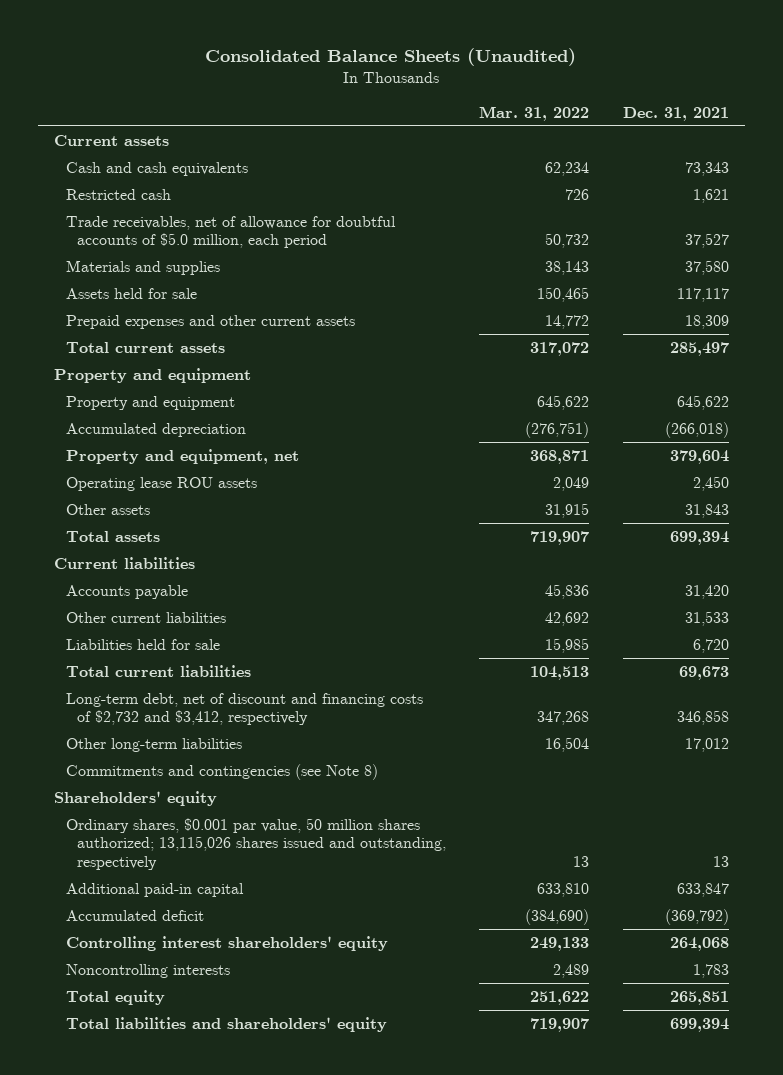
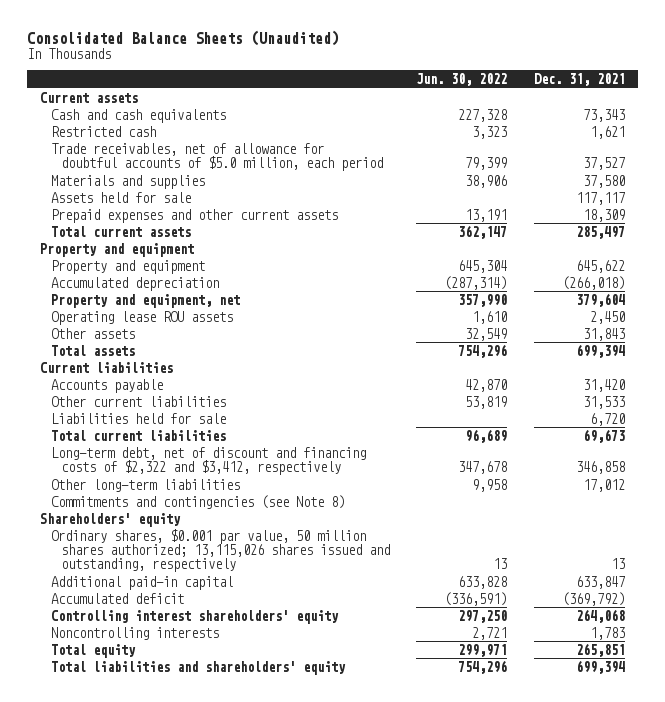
[479,106,590,122] Mar. 31, 2022 -> none
none -> [416,73,508,87] Jun. 30, 2022
[65,692,423,726] Long-term debt, net of discount and financing costs of $2,732 and $3,412, respectively -> [50,446,366,476] Long-term debt, net of discount and financing costs of $2,322 and $3,412, respectively

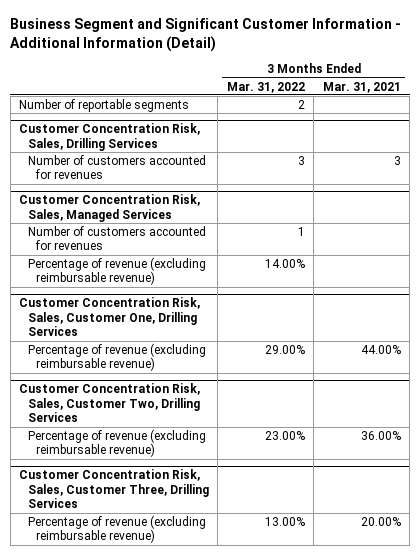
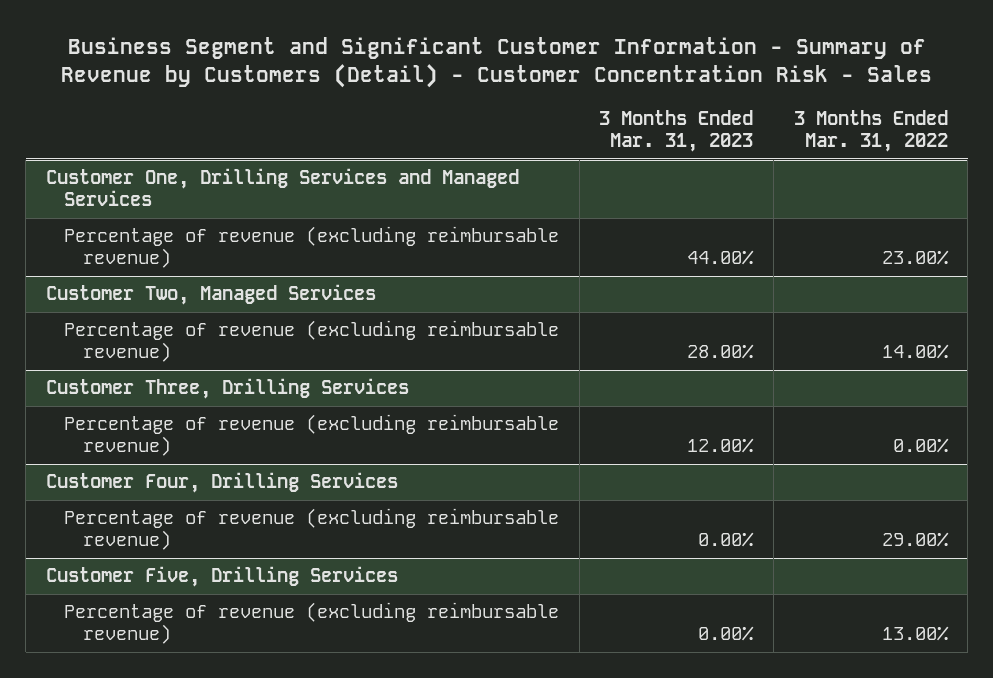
[10,18,402,53] Business Segment and Significant Customer Information - Additional Information (Detail) -> [60,37,932,89] Business Segment and Significant Customer Information - Summary of Revenue by Customers (Detail) - Customer Concentration Risk - Sales
[322,81,401,93] Mar. 31, 2021 -> none
none -> [599,110,754,152] 3 Months Ended Mar. 31, 2023
[19,99,190,113] Number of reportable segments -> none
[19,123,201,151] Customer Concentration Risk, Sales, Drilling Services -> none
[27,155,206,180] Number of customers accounted for revenues -> none
[19,194,201,222] Customer Concentration Risk, Sales, Managed Services -> none
[27,226,206,251] Number of customers accounted for revenues -> none
none -> [45,168,519,207] Customer One, Drilling Services and Managed Services
none -> [64,226,560,269] Percentage of revenue (excluding reimbursable revenue)
none -> [45,284,376,306] Customer Two, Managed Services
[19,297,201,337] Customer Concentration Risk, Sales, Customer One, Drilling Services -> none
none -> [45,378,409,400] Customer Three, Drilling Services
none -> [64,414,560,457] Percentage of revenue (excluding reimbursable revenue)
none -> [45,472,398,494] Customer Four, Drilling Services
[19,383,201,423] Customer Concentration Risk, Sales, Customer Two, Drilling Services -> none
[27,429,206,458] Percentage of revenue (excluding reimbursable revenue) -> none
[19,469,209,509] Customer Concentration Risk, Sales, Customer Three, Drilling Services -> none
none -> [45,566,398,588] Customer Five, Drilling Services

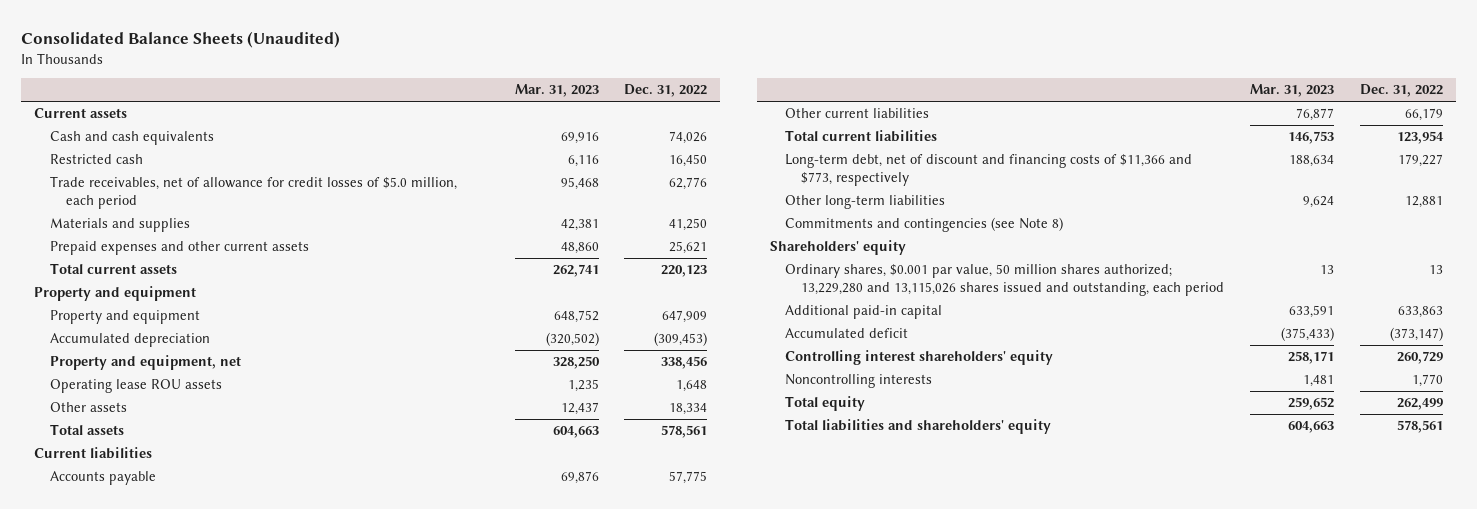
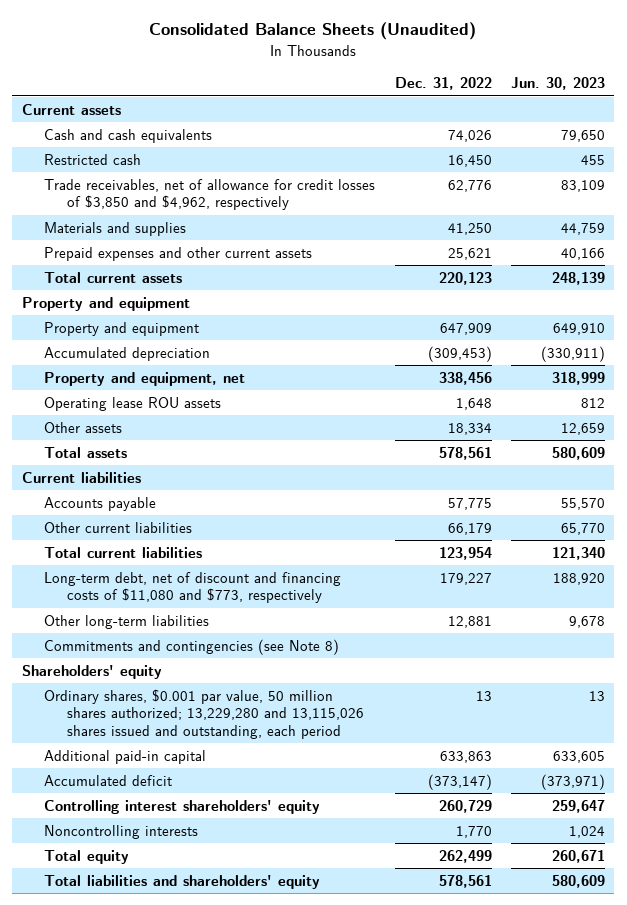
[514,84,599,98] Mar. 31, 2023 -> none
none -> [510,77,605,91] Jun. 30, 2023
[49,176,457,210] Trade receivables, net of allowance for credit losses of $5.0 million, each period -> [44,178,376,211] Trade receivables, net of allowance for credit losses of $3,850 and $4,962, respectively
[785,154,1193,187] Long-term debt, net of discount and financing costs of $11,366 and $773, respectively -> [44,571,342,604] Long-term debt, net of discount and financing costs of $11,080 and $773, respectively

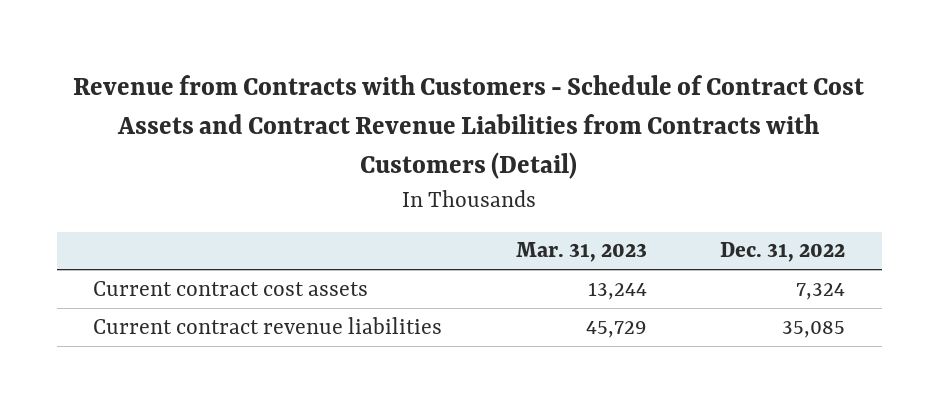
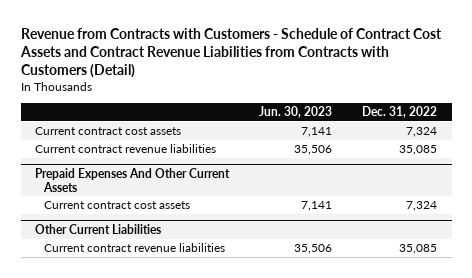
[515,242,647,263] Mar. 31, 2023 -> none
none -> [259,105,333,118] Jun. 30, 2023
none -> [35,167,231,192] Prepaid Expenses And Other Current Assets
none -> [44,201,191,210] Current contract cost assets
none -> [35,223,162,234] Other Current Liabilities
none -> [44,243,226,253] Current contract revenue liabilities

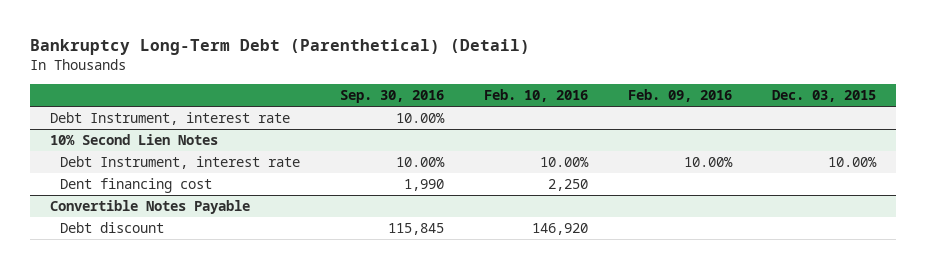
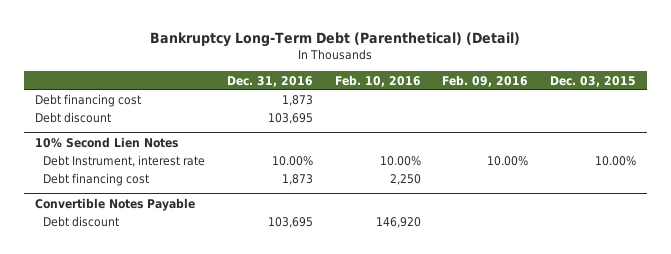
[339,90,444,104] Sep. 30, 2016 -> none
none -> [227,75,314,87] Dec. 31, 2016
[49,112,290,126] Debt Instrument, interest rate -> none
none -> [34,93,141,107] Debt financing cost
none -> [34,111,111,123] Debt discount
[59,178,212,194] Dent financing cost -> [43,172,150,186] Debt financing cost

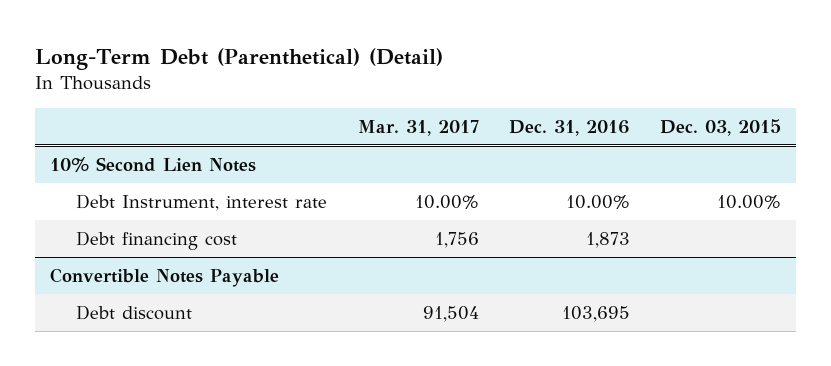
[150,31,521,47] Bankruptcy Long-Term Debt (Parenthetical) (Detail) -> [35,48,444,71] Long-Term Debt (Parenthetical) (Detail)
[334,74,421,87] Feb. 10, 2016 -> none
[442,74,529,87] Feb. 09, 2016 -> none
none -> [357,119,479,136] Mar. 31, 2017
[34,93,141,107] Debt financing cost -> none
[34,111,111,123] Debt discount -> none

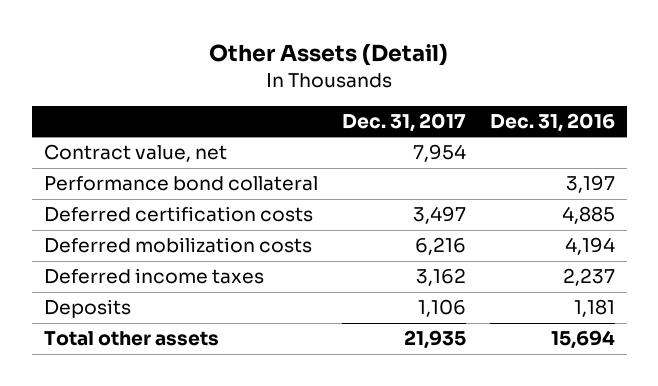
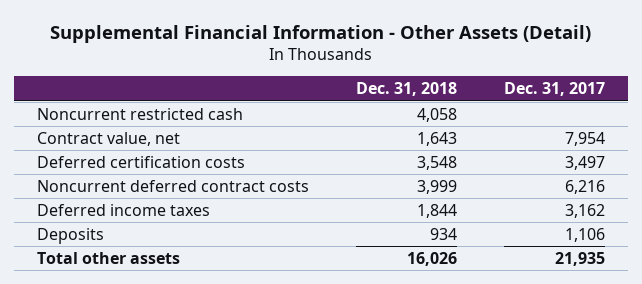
[209,43,449,67] Other Assets (Detail) -> [49,24,591,43] Supplemental Financial Information - Other Assets (Detail)
[489,112,615,132] Dec. 31, 2016 -> none
none -> [355,82,457,97] Dec. 31, 2018
none -> [37,107,244,120] Noncurrent restricted cash
[43,176,318,192] Performance bond collateral -> none
[43,237,312,254] Deferred mobilization costs -> [37,179,310,192] Noncurrent deferred contract costs

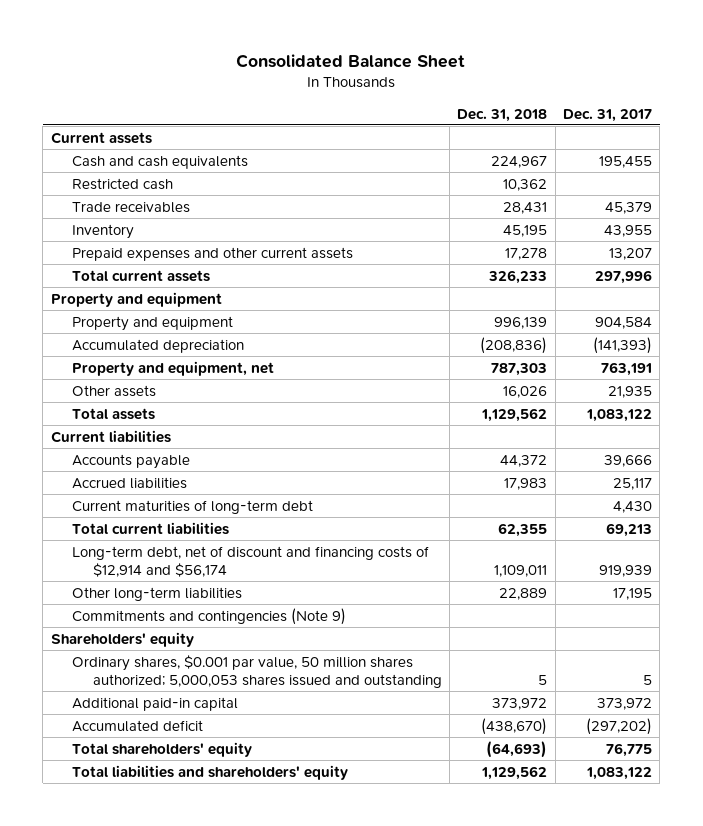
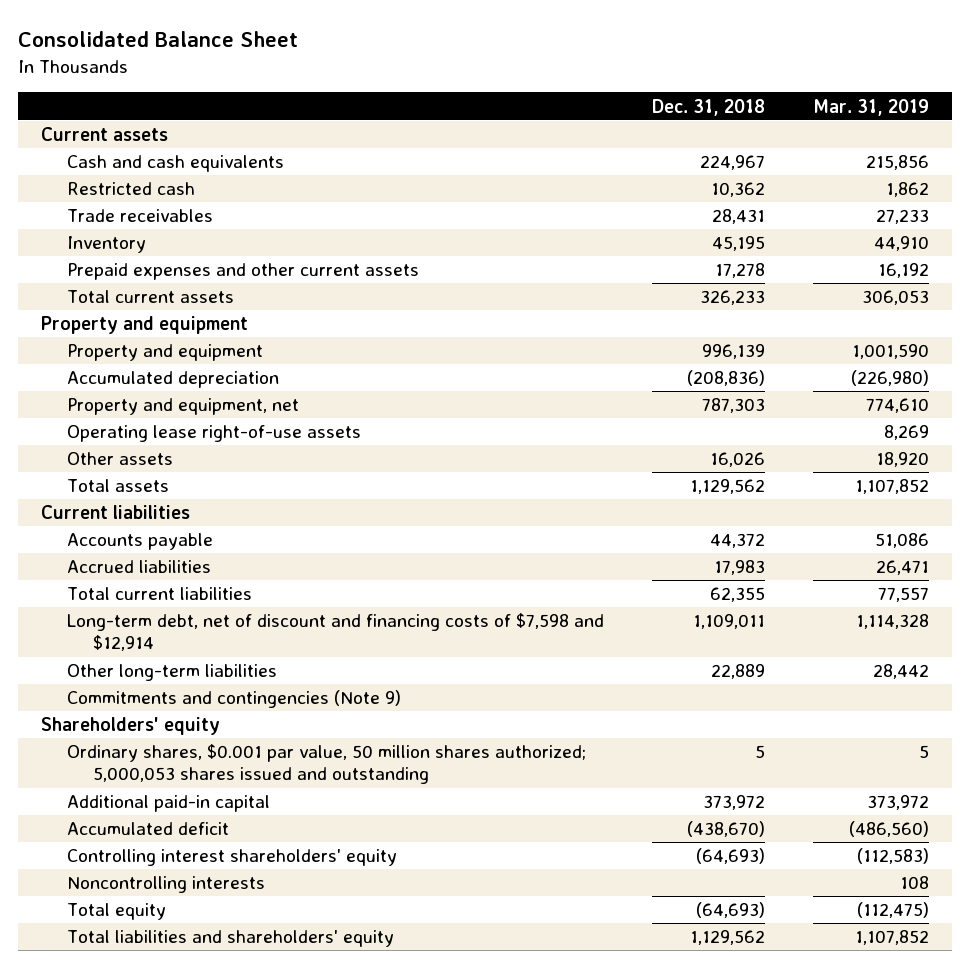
[562,108,652,122] Dec. 31, 2017 -> none
none -> [812,98,929,116] Mar. 31, 2019
none -> [67,425,362,443] Operating lease right-of-use assets
[71,499,313,514] Current maturities of long-term debt -> none
[71,545,429,577] Long-term debt, net of discount and financing costs of $12,914 and $56,174 -> [67,613,605,652] Long-term debt, net of discount and financing costs of $7,598 and $12,914
[71,741,252,757] Total shareholders' equity -> [67,849,398,867] Controlling interest shareholders' equity
none -> [67,876,266,894] Noncontrolling interests
none -> [67,903,167,921] Total equity

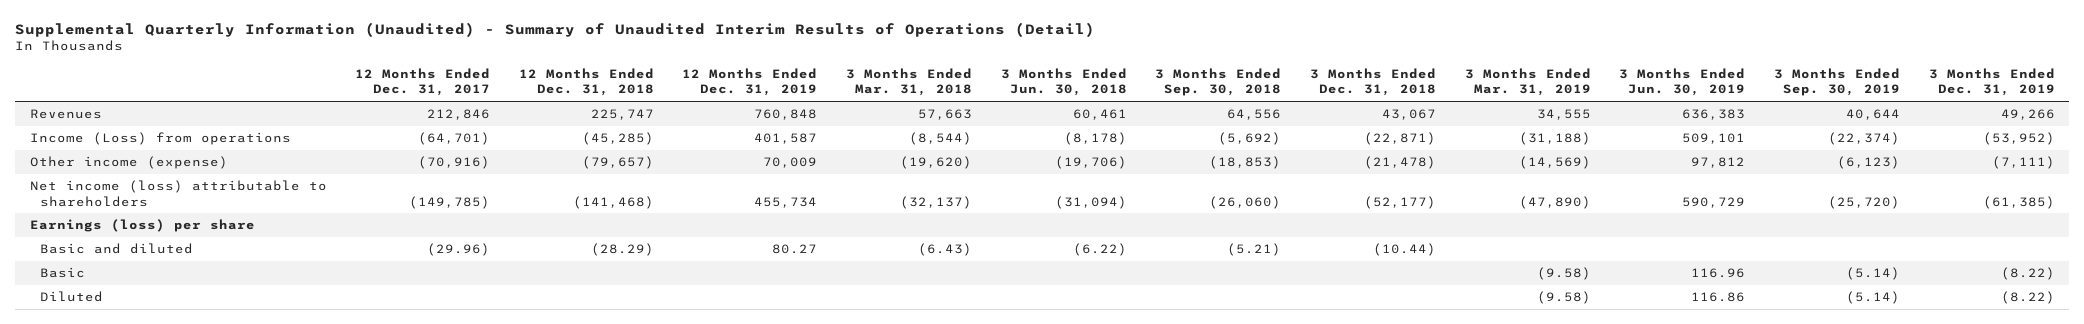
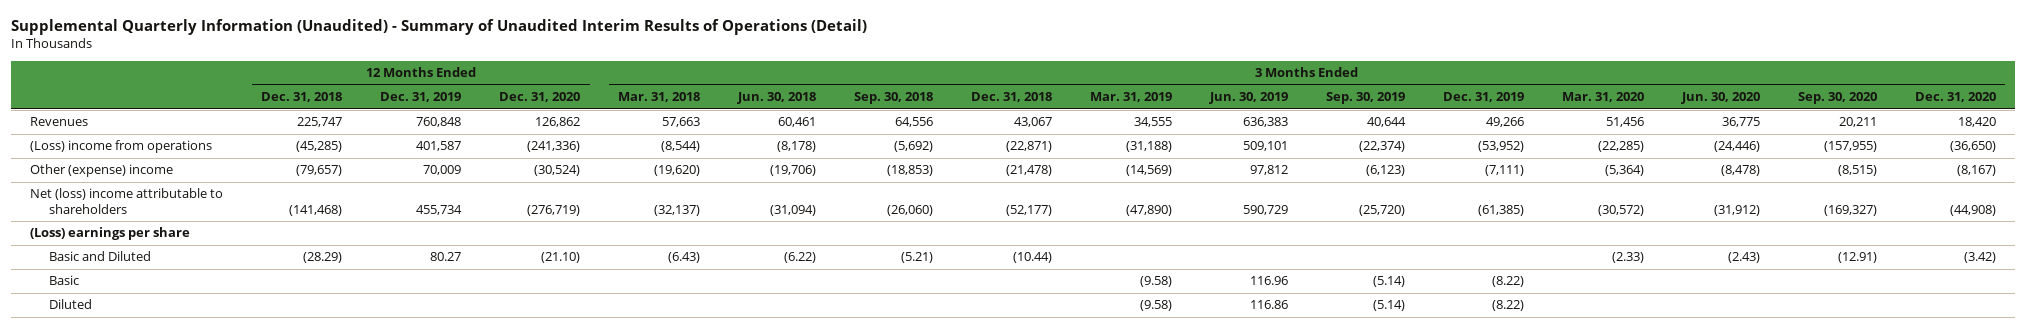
[355,67,491,97] 12 Months Ended Dec. 31, 2017 -> none
none -> [499,92,581,103] Dec. 31, 2020
none -> [1561,92,1644,103] Mar. 31, 2020
none -> [1680,92,1760,105] Jun. 30, 2020
none -> [1797,92,1877,105] Sep. 30, 2020
none -> [1914,92,1996,103] Dec. 31, 2020
[29,132,291,146] Income (Loss) from operations -> [30,140,213,154] (Loss) income from operations
[29,156,228,170] Other income (expense) -> [30,164,174,178] Other (expense) income
[29,180,327,207] Net income (loss) attributable to shareholders -> [30,188,224,214] Net (loss) income attributable to shareholders
[29,219,255,233] Earnings (loss) per share -> [30,227,191,241] (Loss) earnings per share
[39,243,193,255] Basic and diluted -> [48,251,151,262] Basic and Diluted

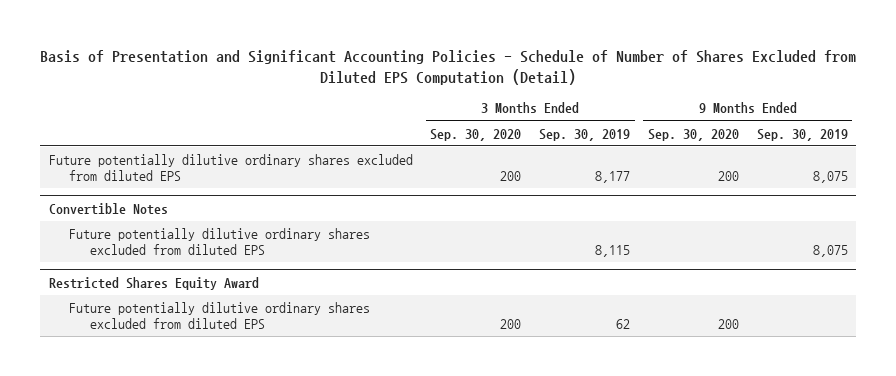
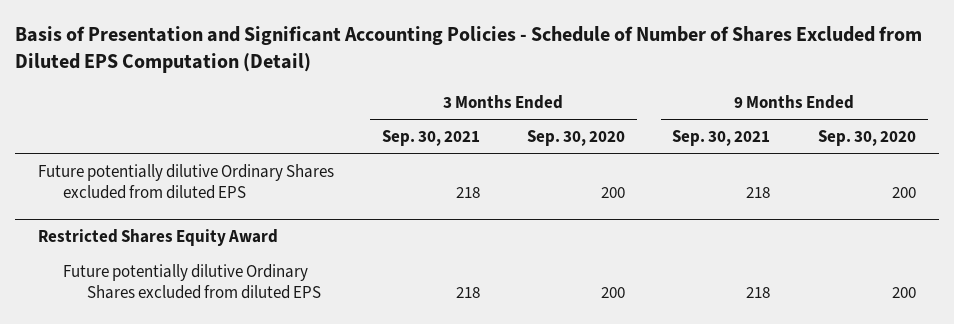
[539,128,631,141] Sep. 30, 2019 -> none
[756,128,848,141] Sep. 30, 2019 -> none
none -> [381,129,480,146] Sep. 30, 2021
none -> [672,129,771,146] Sep. 30, 2021
[48,202,168,215] Convertible Notes -> none
[69,227,371,255] Future potentially dilutive ordinary shares excluded from diluted EPS -> none
[48,153,413,181] Future potentially dilutive ordinary shares excluded from diluted EPS -> [38,163,335,199] Future potentially dilutive Ordinary Shares excluded from diluted EPS
[69,301,371,329] Future potentially dilutive ordinary shares excluded from diluted EPS -> [62,263,321,299] Future potentially dilutive Ordinary Shares excluded from diluted EPS

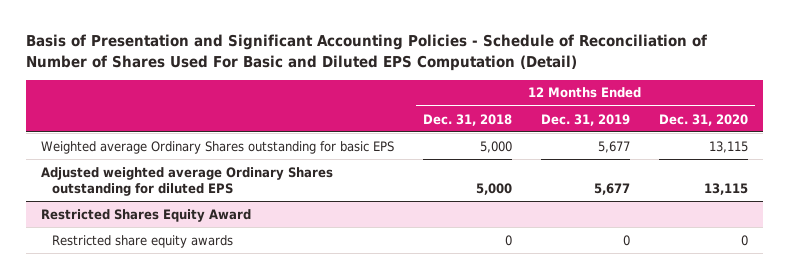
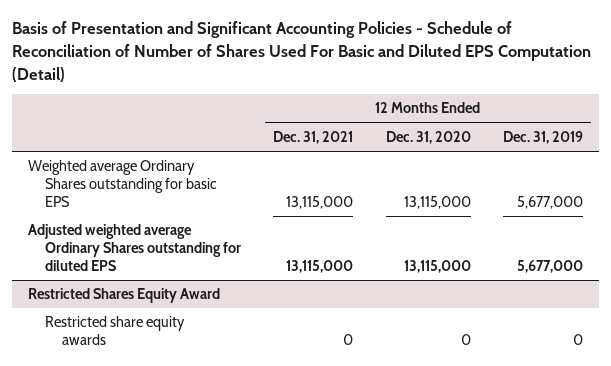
[422,113,512,126] Dec. 31, 2018 -> none
none -> [273,130,354,144] Dec. 31, 2021
[597,140,630,153] 5,677 -> [516,196,583,210] 5,677,000
[709,140,749,153] 13,115 -> [403,196,471,210] 13,115,000
[593,182,630,195] 5,677 -> [516,260,583,274] 5,677,000
[704,182,749,195] 13,115 -> [403,260,471,274] 13,115,000

